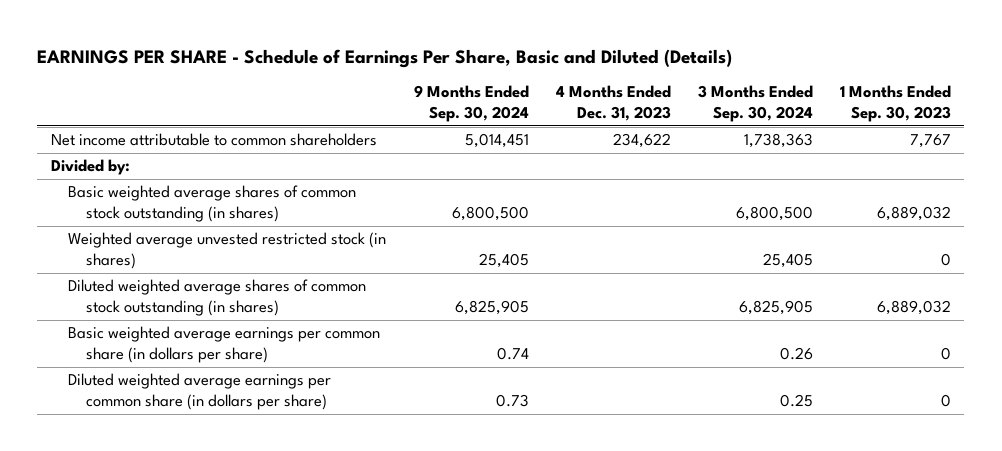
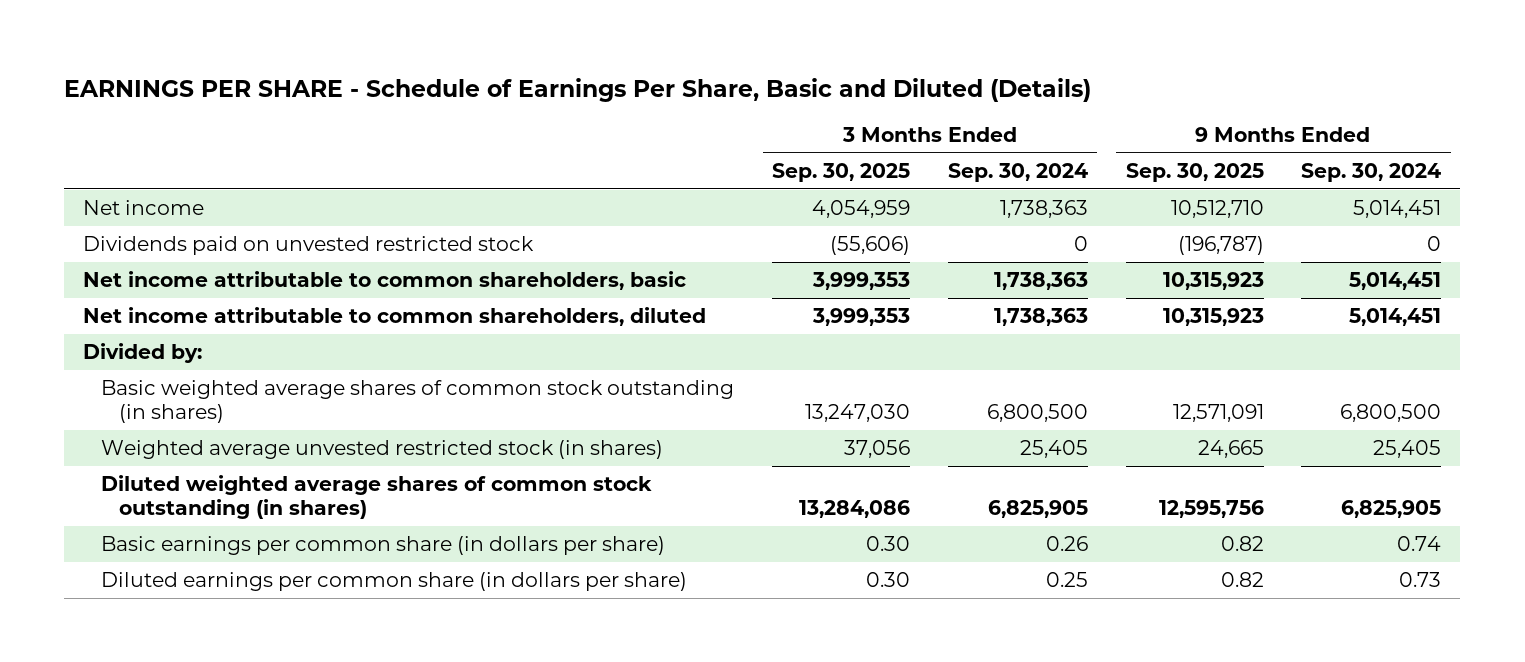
[555,85,671,122] 4 Months Ended Dec. 31, 2023 -> none
[839,85,951,123] 1 Months Ended Sep. 30, 2023 -> none
none -> [771,163,910,183] Sep. 30, 2025
none -> [1125,163,1264,183] Sep. 30, 2025
[51,133,378,147] Net income attributable to common shareholders -> [83,200,205,216] Net income
none -> [83,236,535,256] Dividends paid on unvested restricted stock
none -> [83,271,687,291] Net income attributable to common shareholders, basic
none -> [83,307,707,327] Net income attributable to common shareholders, diluted
[68,326,381,364] Basic weighted average earnings per common share (in dollars per share) -> [101,536,666,556] Basic earnings per common share (in dollars per share)
[68,373,332,411] Diluted weighted average earnings per common share (in dollars per share) -> [101,572,688,592] Diluted earnings per common share (in dollars per share)

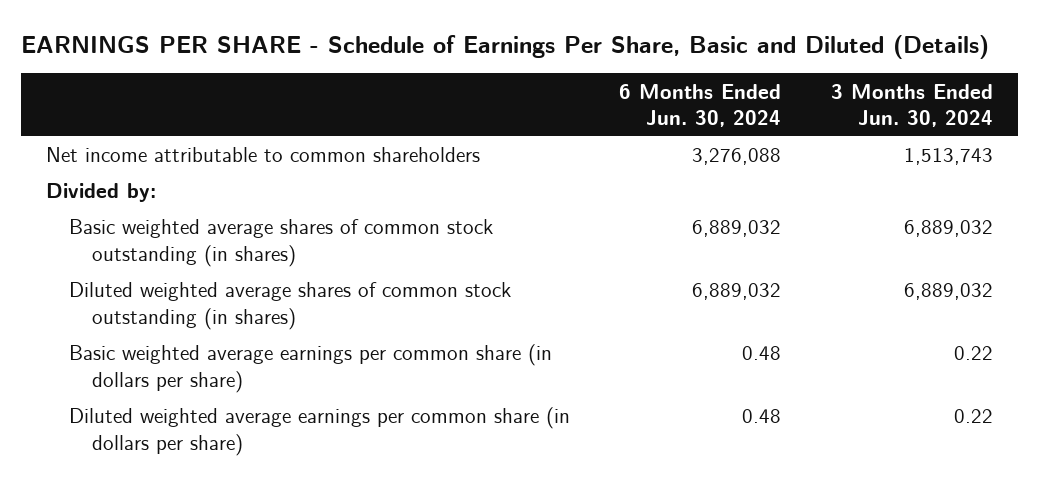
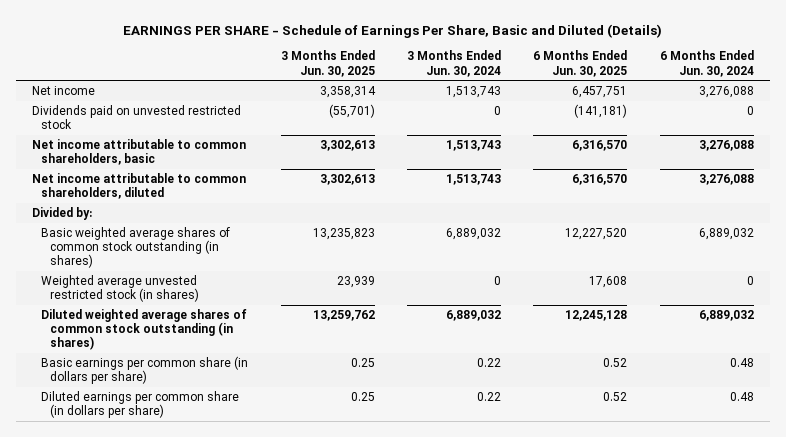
none -> [280,50,375,77] 3 Months Ended Jun. 30, 2025
none -> [533,50,628,77] 6 Months Ended Jun. 30, 2025
[45,147,480,163] Net income attributable to common shareholders -> [32,85,96,95] Net income
none -> [32,104,242,130] Dividends paid on unvested restricted stock
none -> [32,138,247,166] Net income attributable to common shareholders, basic
none -> [32,172,247,200] Net income attributable to common shareholders, diluted
none -> [41,274,200,303] Weighted average unvested restricted stock (in shares)
[68,344,552,393] Basic weighted average earnings per common share (in dollars per share) -> [41,355,249,385] Basic earnings per common share (in dollars per share)
[68,407,570,456] Diluted weighted average earnings per common share (in dollars per share) -> [41,390,240,419] Diluted earnings per common share (in dollars per share)

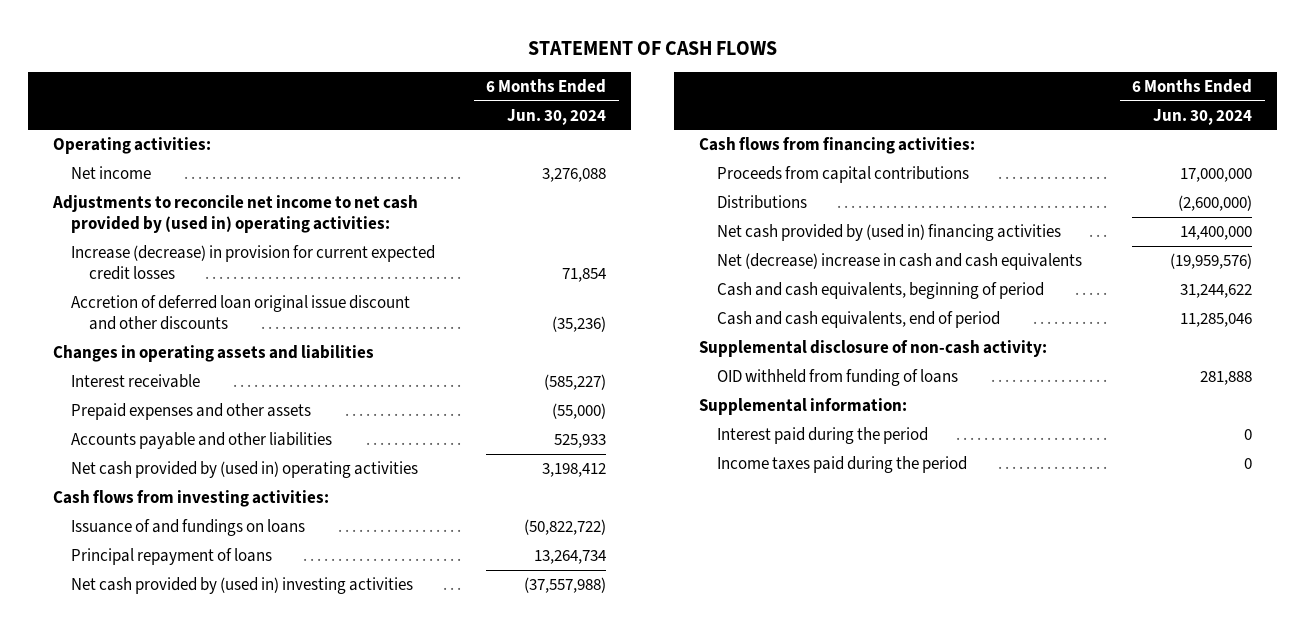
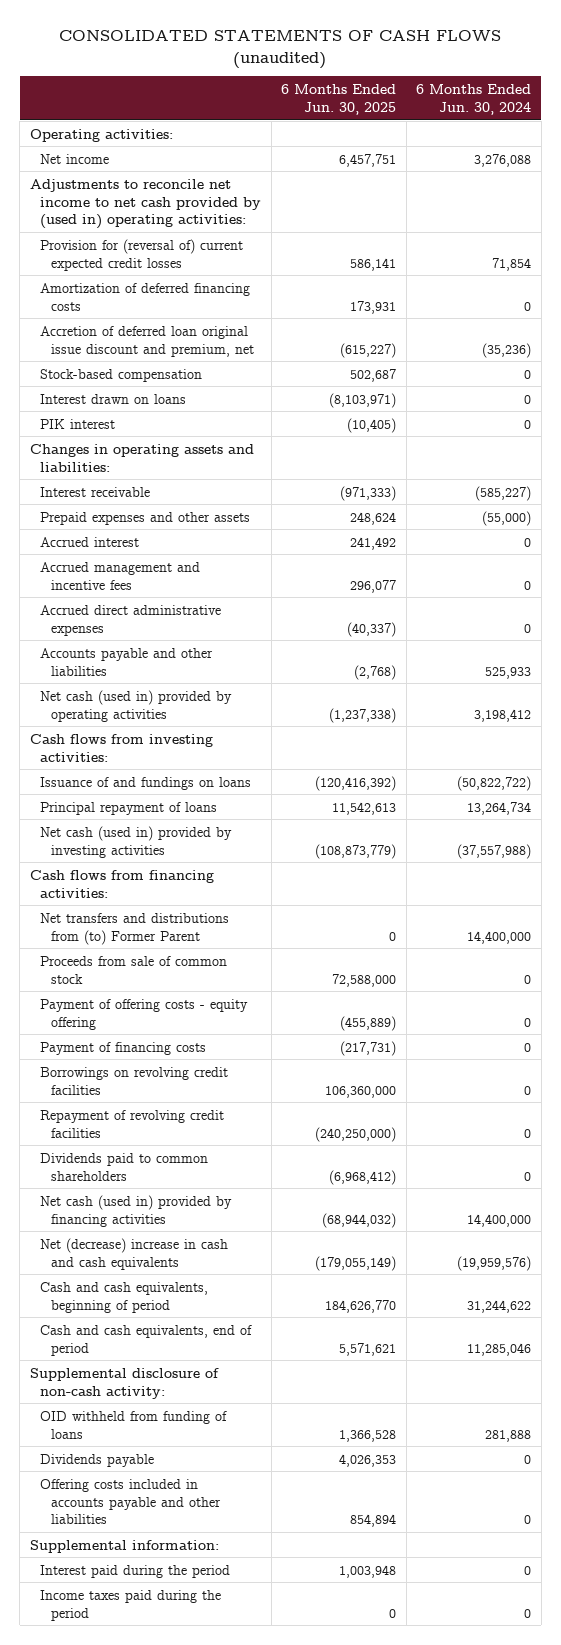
[527,40,777,55] STATEMENT OF CASH FLOWS -> [59,30,502,69] CONSOLIDATED STATEMENTS OF CASH FLOWS (unaudited)
none -> [281,84,397,115] 6 Months Ended Jun. 30, 2025
[70,245,435,281] Increase (decrease) in provision for current expected credit losses -> [40,238,244,271] Provision for (reversal of) current expected credit losses
none -> [40,282,251,311] Amortization of deferred financing costs
[70,295,410,331] Accretion of deferred loan original issue discount and other discounts -> [40,325,255,357] Accretion of deferred loan original issue discount and premium, net
none -> [40,368,203,382] Stock-based compensation
none -> [40,393,187,404] Interest drawn on loans
none -> [40,418,116,429] PIK interest
[52,345,374,363] Changes in operating assets and liabilities -> [29,443,254,472] Changes in operating assets and liabilities:
none -> [40,536,140,547] Accrued interest
none -> [40,561,201,590] Accrued management and incentive fees
none -> [40,604,222,636] Accrued direct administrative expenses
[70,461,418,479] Net cash provided by (used in) operating activities -> [40,689,233,722] Net cash (used in) provided by operating activities
[70,577,413,595] Net cash provided by (used in) investing activities -> [40,825,233,858] Net cash (used in) provided by investing activities
[717,166,970,184] Proceeds from capital contributions -> none
[717,195,808,210] Distributions -> none
none -> [40,912,230,945] Net transfers and distributions from (to) Former Parent
none -> [40,955,228,984] Proceeds from sale of common stock
none -> [40,998,249,1030] Payment of offering costs - equity offering
none -> [40,1041,207,1055] Payment of financing costs
none -> [40,1066,229,1095] Borrowings on revolving credit facilities
none -> [40,1109,225,1138] Repayment of revolving credit facilities
none -> [40,1152,209,1181] Dividends paid to common shareholders
[717,224,1062,242] Net cash provided by (used in) financing activities -> [40,1194,233,1227] Net cash (used in) provided by financing activities
none -> [40,1453,155,1467] Dividends payable
none -> [40,1478,222,1525] Offering costs included in accounts payable and other liabilities

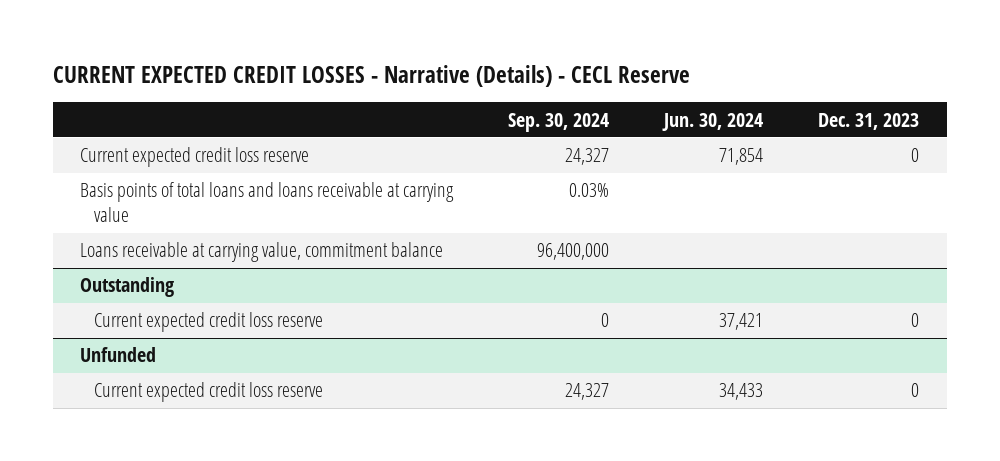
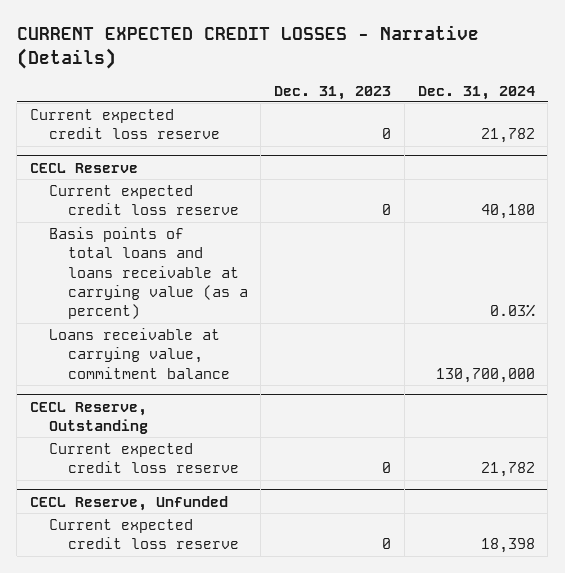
[52,64,690,87] CURRENT EXPECTED CREDIT LOSSES - Narrative (Details) - CECL Reserve -> [16,25,479,69] CURRENT EXPECTED CREDIT LOSSES - Narrative (Details)
[508,112,610,132] Sep. 30, 2024 -> none
[662,112,764,131] Jun. 30, 2024 -> none
none -> [417,85,535,100] Dec. 31, 2024
none -> [30,162,139,173] CECL Reserve
none -> [48,184,239,216] Current expected credit loss reserve
[80,182,455,223] Basis points of total loans and loans receivable at carrying value -> [48,226,248,320] Basis points of total loans and loans receivable at carrying value (as a percent)
[80,277,175,298] Outstanding -> none
none -> [30,401,148,434] CECL Reserve, Outstanding
[80,347,157,363] Unfunded -> none
none -> [30,495,229,511] CECL Reserve, Unfunded

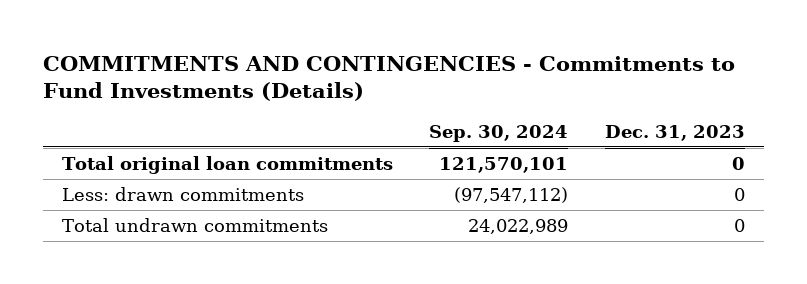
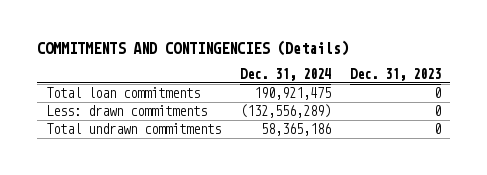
[43,55,736,102] COMMITMENTS AND CONTINGENCIES - Commitments to Fund Investments (Details) -> [36,40,349,57] COMMITMENTS AND CONTINGENCIES (Details)
[429,124,569,142] Sep. 30, 2024 -> none
none -> [240,68,332,82] Dec. 31, 2024
[61,156,393,175] Total original loan commitments -> [46,86,201,98] Total loan commitments

